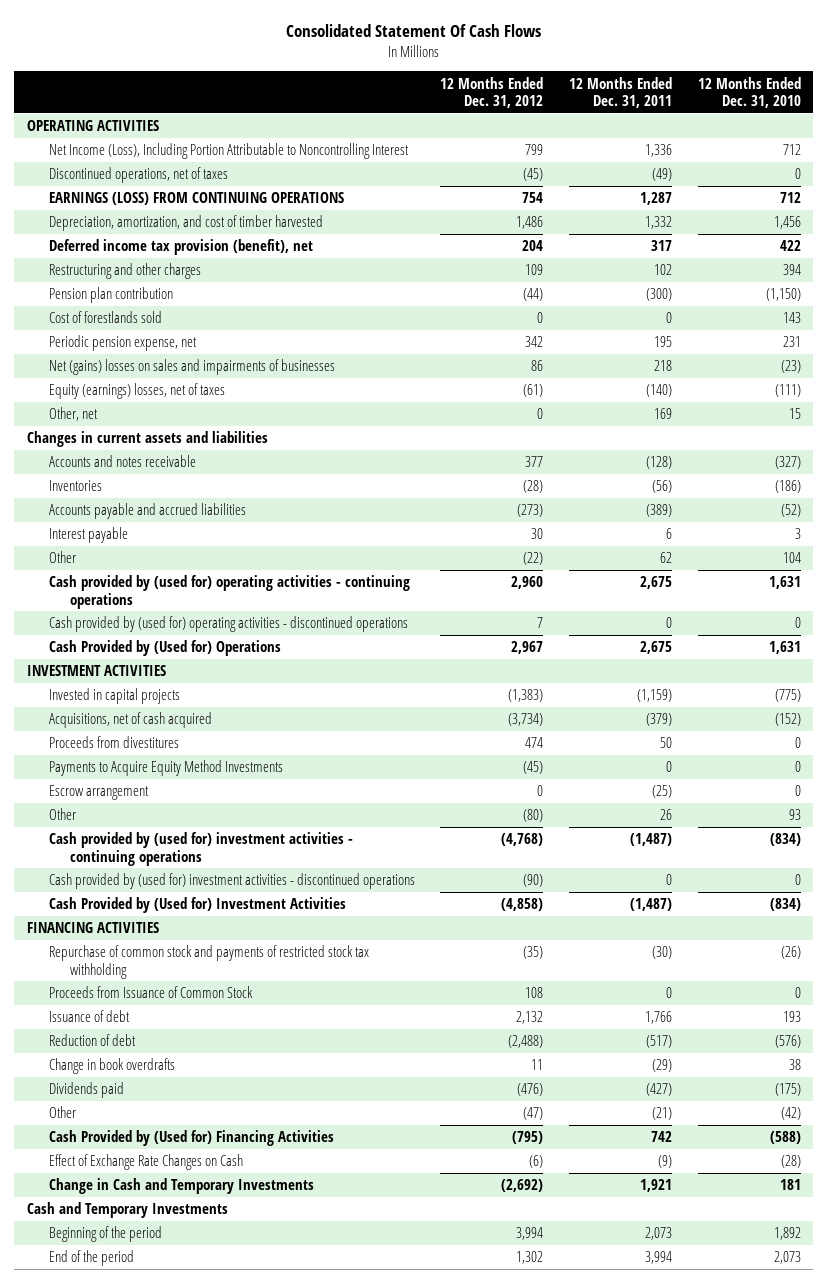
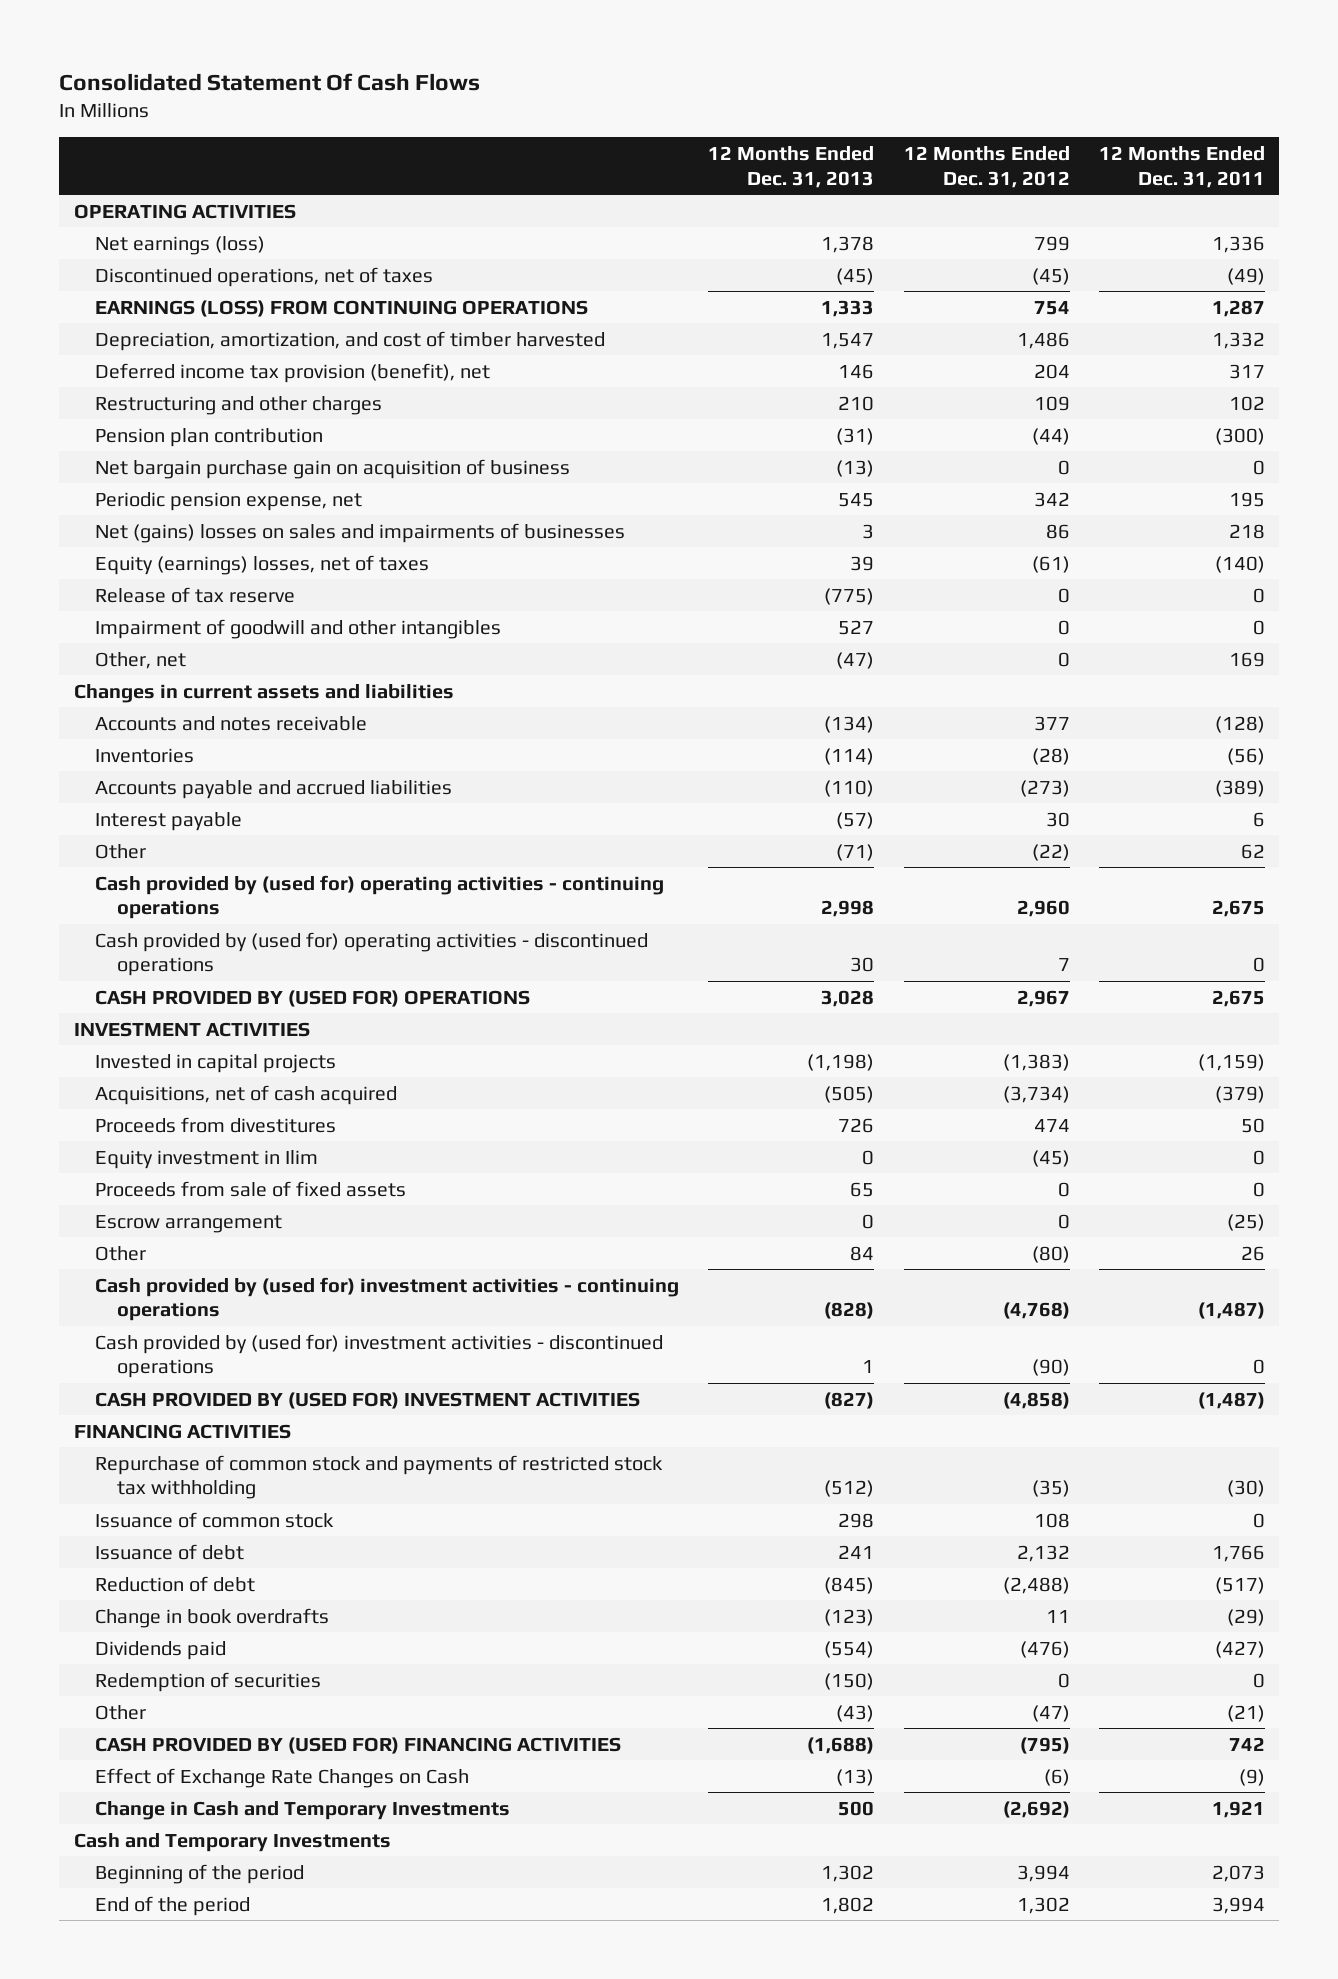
[697,76,801,109] 12 Months Ended Dec. 31, 2010 -> none
none -> [708,145,875,188] 12 Months Ended Dec. 31, 2013
[48,143,409,160] Net Income (Loss), Including Portion Attributable to Noncontrolling Interest -> [95,235,266,255] Net earnings (loss)
[48,311,162,324] Cost of forestlands sold -> none
none -> [95,458,571,479] Net bargain purchase gain on acquisition of business
none -> [95,586,296,603] Release of tax reserve
none -> [95,618,502,639] Impairment of goodwill and other intangibles
[48,640,281,657] Cash Provided by (Used for) Operations -> [95,989,531,1007] CASH PROVIDED BY (USED FOR) OPERATIONS
[48,760,283,777] Payments to Acquire Equity Method Investments -> [95,1149,319,1169] Equity investment in Ilim
none -> [95,1180,407,1197] Proceeds from sale of fixed assets
[48,897,346,914] Cash Provided by (Used for) Investment Activities -> [95,1391,641,1409] CASH PROVIDED BY (USED FOR) INVESTMENT ACTIVITIES
[48,986,253,999] Proceeds from Issuance of Common Stock -> [95,1511,335,1528] Issuance of common stock
none -> [95,1671,322,1692] Redemption of securities
[48,1130,334,1147] Cash Provided by (Used for) Financing Activities -> [95,1736,622,1754] CASH PROVIDED BY (USED FOR) FINANCING ACTIVITIES

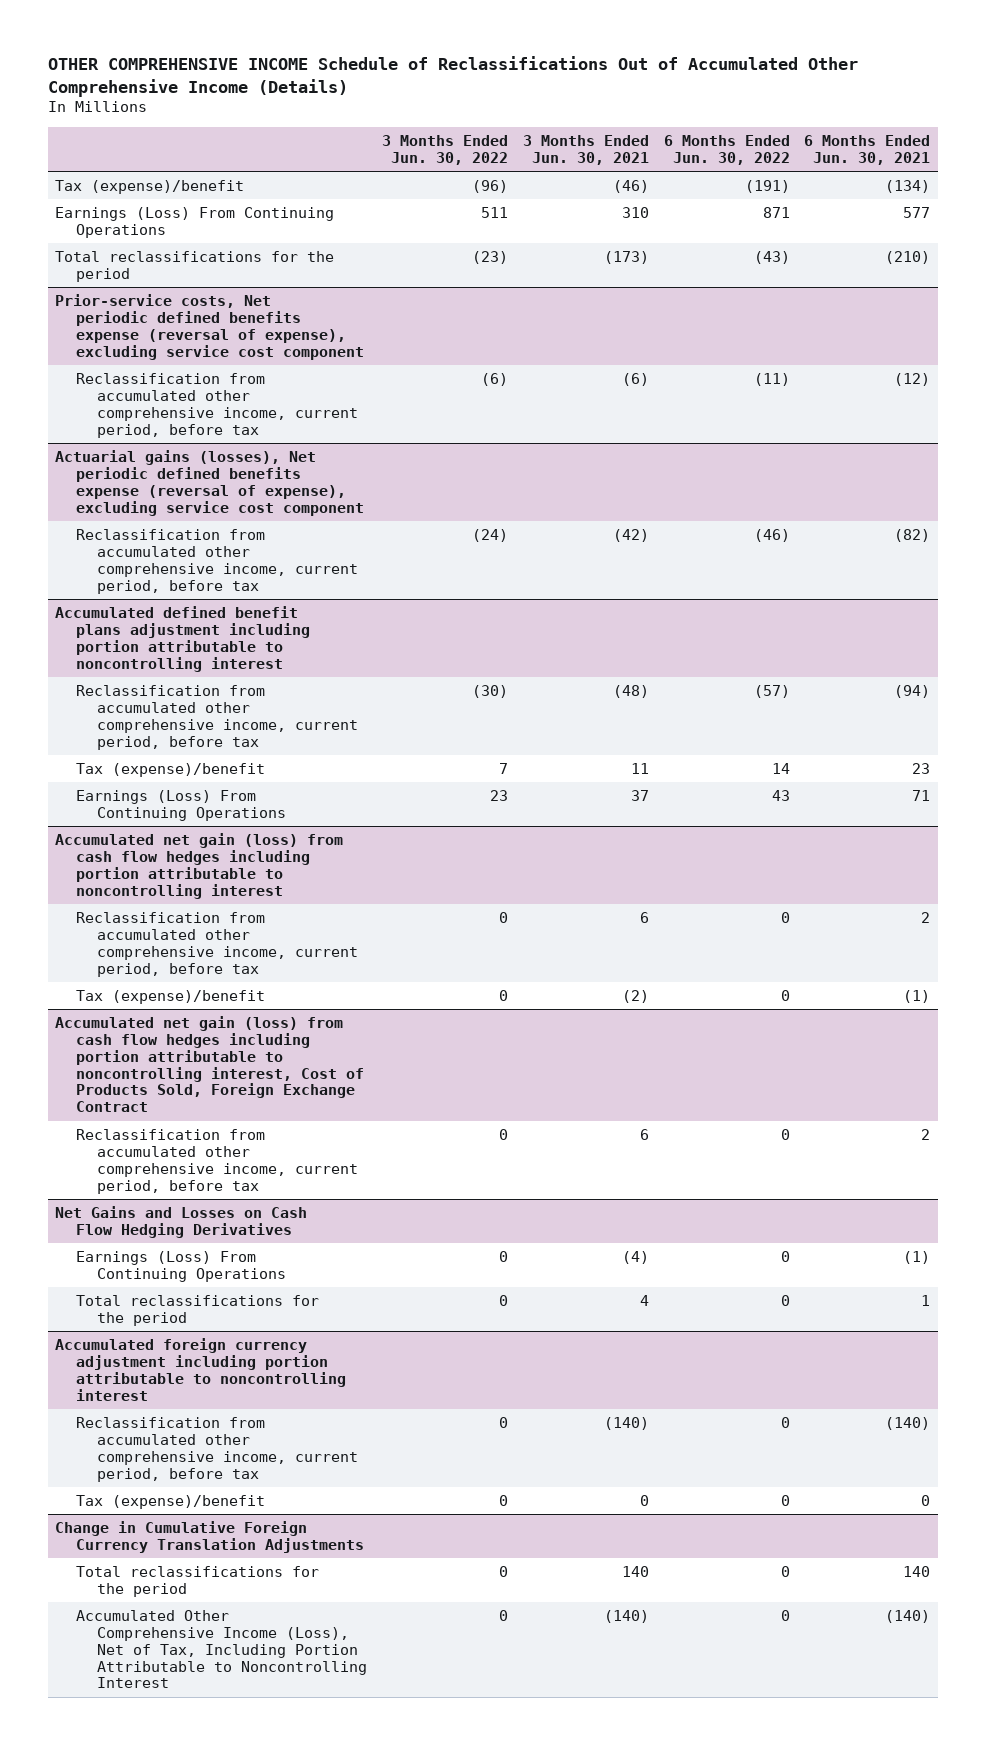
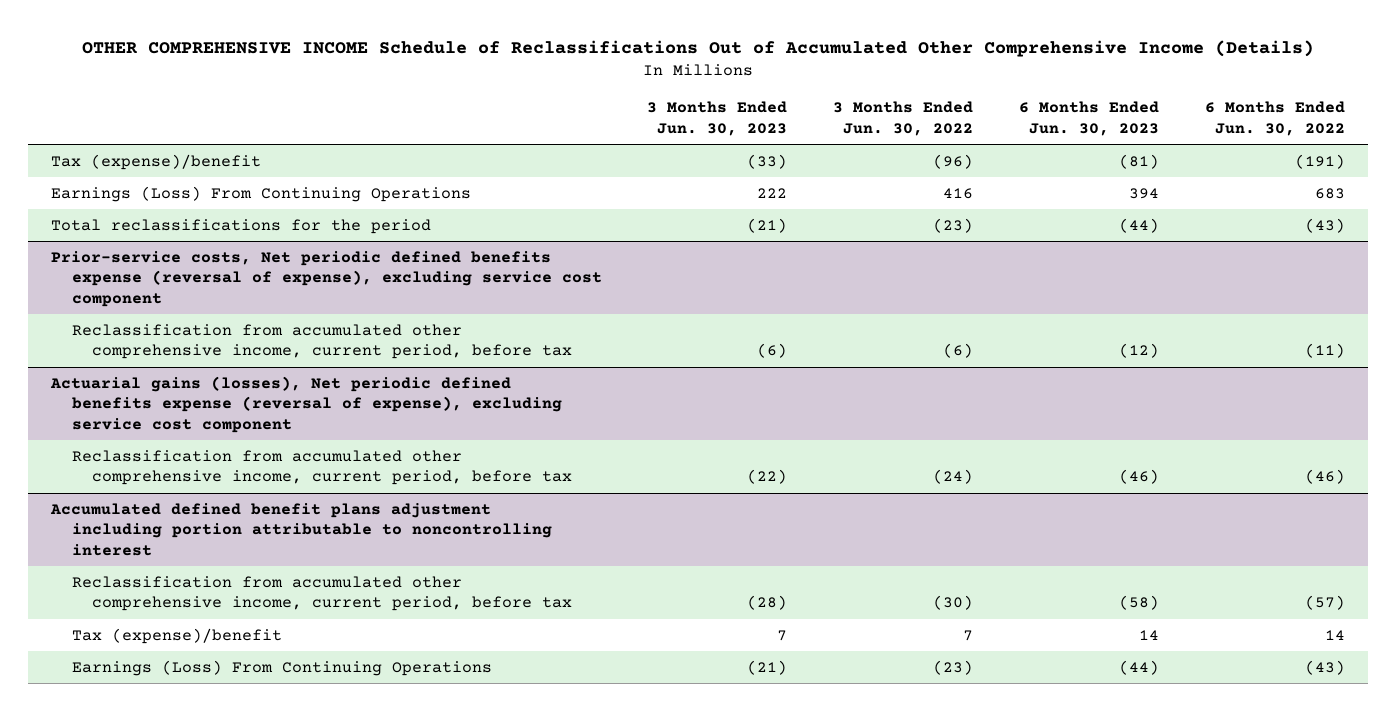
[522,134,649,165] 3 Months Ended Jun. 30, 2021 -> none
[804,134,931,165] 6 Months Ended Jun. 30, 2021 -> none
none -> [647,101,788,136] 3 Months Ended Jun. 30, 2023
none -> [1019,101,1160,136] 6 Months Ended Jun. 30, 2023
[481,206,509,218] 511 -> [943,187,974,199] 416
[762,206,790,218] 871 -> [1315,187,1346,199] 683
[55,832,344,899] Accumulated net gain (loss) from cash flow hedges including portion attributable to noncontrolling interest -> none
[76,911,359,977] Reclassification from accumulated other comprehensive income, current period, before tax -> none
[76,989,266,1004] Tax (expense)/benefit -> none
[55,1015,365,1113] Accumulated net gain (loss) from cash flow hedges including portion attributable to noncontrolling interest, Cost of Products Sold, Foreign Exchange Contract -> none
[76,1128,359,1194] Reclassification from accumulated other comprehensive income, current period, before tax -> none
[55,1205,308,1238] Net Gains and Losses on Cash Flow Hedging Derivatives -> none
[76,1250,287,1282] Earnings (Loss) From Continuing Operations -> none
[76,1294,320,1326] Total reclassifications for the period -> none
[55,1337,347,1401] Accumulated foreign currency adjustment including portion attributable to noncontrolling interest -> none
[76,1416,359,1482] Reclassification from accumulated other comprehensive income, current period, before tax -> none
[76,1494,266,1509] Tax (expense)/benefit -> none
[55,1520,365,1553] Change in Cumulative Foreign Currency Translation Adjustments -> none
[76,1565,320,1597] Total reclassifications for the period -> none
[76,1609,368,1689] Accumulated Other Comprehensive Income (Loss), Net of Tax, Including Portion Attributable to Noncontrolling Interest -> none
[490,789,509,801] 23 -> [933,659,974,675] (23)
[771,789,790,801] 43 -> [1305,659,1346,675] (43)

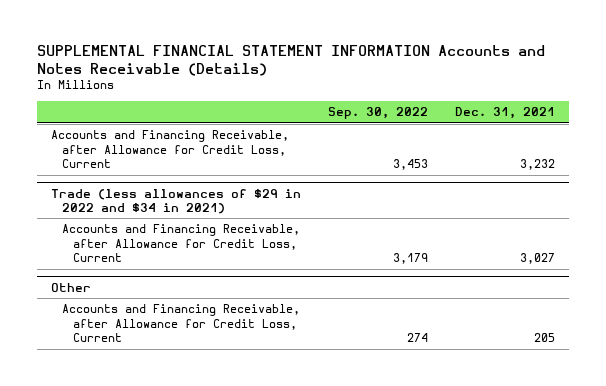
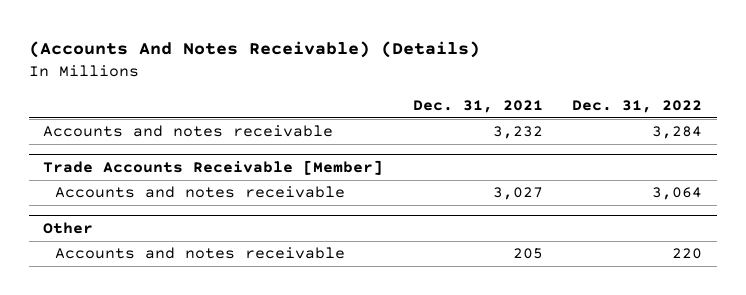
[37,44,546,76] SUPPLEMENTAL FINANCIAL STATEMENT INFORMATION Accounts and Notes Receivable (Details) -> [28,41,480,59] (Accounts And Notes Receivable) (Details)
[328,107,429,120] Sep. 30, 2022 -> none
none -> [572,99,703,113] Dec. 31, 2022
[50,130,289,169] Accounts and Financing Receivable, after Allowance for Credit Loss, Current -> [43,125,334,138] Accounts and notes receivable
[50,188,301,215] Trade (less allowances of $29 in 2022 and $34 in 2021) -> [43,159,384,175] Trade Accounts Receivable [Member]
[61,224,300,263] Accounts and Financing Receivable, after Allowance for Credit Loss, Current -> [55,186,346,199] Accounts and notes receivable
[61,304,300,343] Accounts and Financing Receivable, after Allowance for Credit Loss, Current -> [55,247,346,260] Accounts and notes receivable

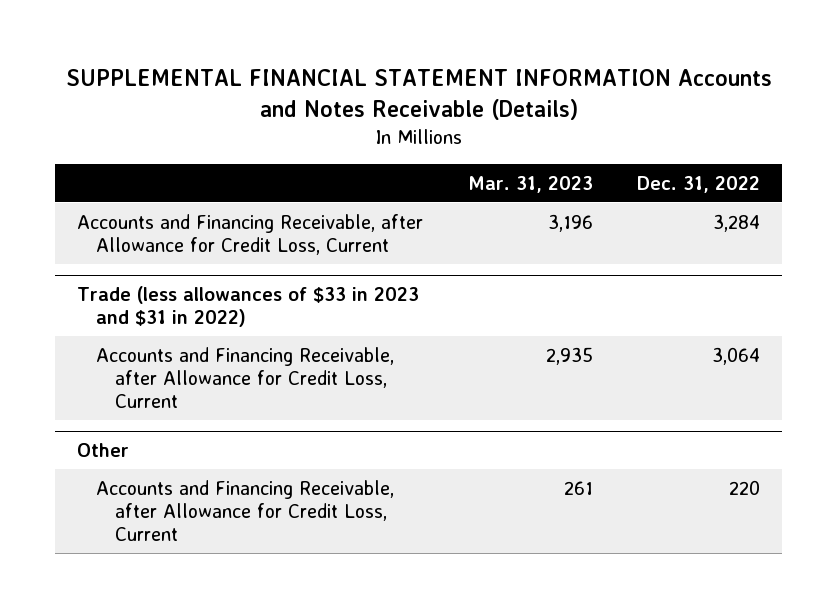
[28,41,480,59] (Accounts And Notes Receivable) (Details) -> [65,68,772,121] SUPPLEMENTAL FINANCIAL STATEMENT INFORMATION Accounts and Notes Receivable (Details)
[412,99,543,113] Dec. 31, 2021 -> none
none -> [467,175,593,193] Mar. 31, 2023
[43,125,334,138] Accounts and notes receivable -> [77,213,424,255] Accounts and Financing Receivable, after Allowance for Credit Loss, Current
[43,159,384,175] Trade Accounts Receivable [Member] -> [77,286,420,328] Trade (less allowances of $33 in 2023 and $31 in 2022)
[55,186,346,199] Accounts and notes receivable -> [95,346,394,408] Accounts and Financing Receivable, after Allowance for Credit Loss, Current
[55,247,346,260] Accounts and notes receivable -> [95,479,394,541] Accounts and Financing Receivable, after Allowance for Credit Loss, Current

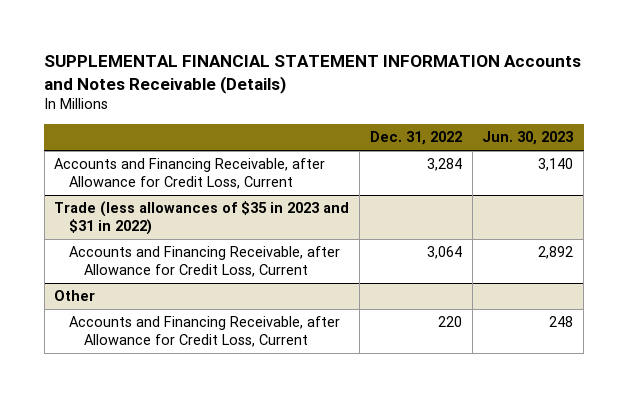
[467,175,593,193] Mar. 31, 2023 -> none
none -> [482,131,574,146] Jun. 30, 2023
[77,286,420,328] Trade (less allowances of $33 in 2023 and $31 in 2022) -> [54,201,350,236] Trade (less allowances of $35 in 2023 and $31 in 2022)

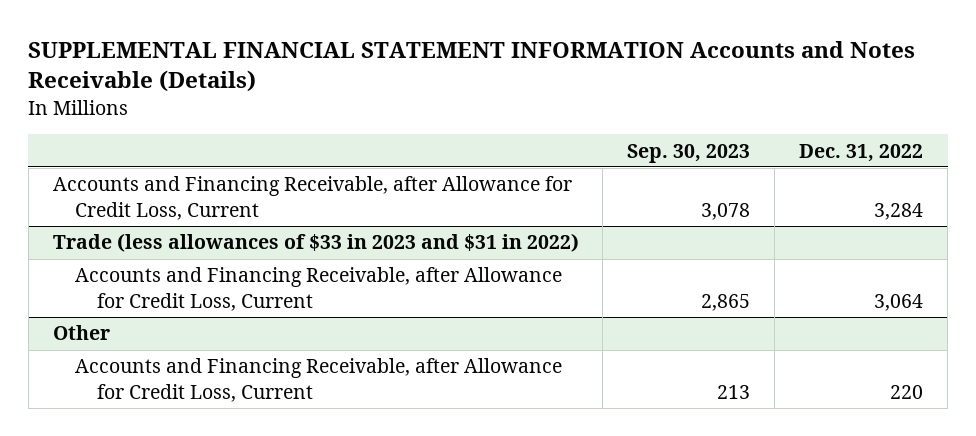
[482,131,574,146] Jun. 30, 2023 -> none
none -> [627,143,751,163] Sep. 30, 2023
[54,201,350,236] Trade (less allowances of $35 in 2023 and $31 in 2022) -> [52,233,579,253] Trade (less allowances of $33 in 2023 and $31 in 2022)

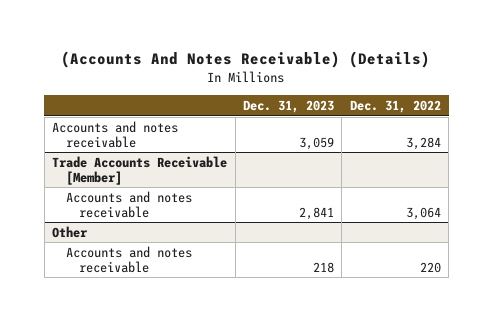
[28,41,916,93] SUPPLEMENTAL FINANCIAL STATEMENT INFORMATION Accounts and Notes Receivable (Details) -> [61,51,431,69] (Accounts And Notes Receivable) (Details)
[627,143,751,163] Sep. 30, 2023 -> none
none -> [242,100,334,114] Dec. 31, 2023
[52,176,572,220] Accounts and Financing Receivable, after Allowance for Credit Loss, Current -> [52,120,179,148] Accounts and notes receivable
[52,233,579,253] Trade (less allowances of $33 in 2023 and $31 in 2022) -> [52,155,228,185] Trade Accounts Receivable [Member]
[74,267,562,311] Accounts and Financing Receivable, after Allowance for Credit Loss, Current -> [65,190,192,218] Accounts and notes receivable
[74,358,562,402] Accounts and Financing Receivable, after Allowance for Credit Loss, Current -> [65,245,192,273] Accounts and notes receivable

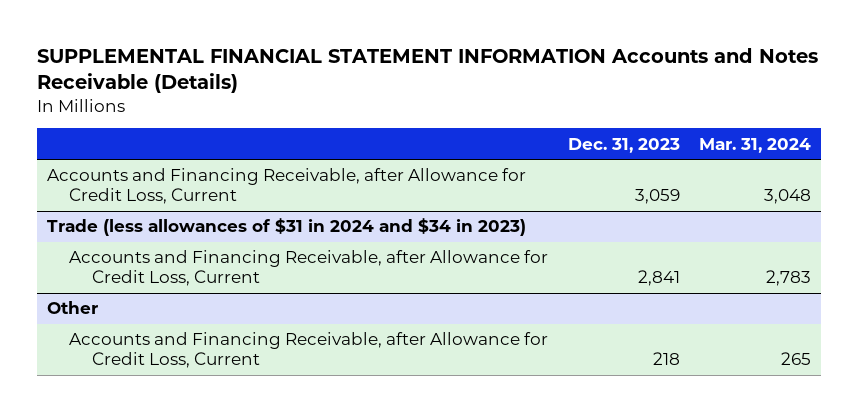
[61,51,431,69] (Accounts And Notes Receivable) (Details) -> [36,47,818,93] SUPPLEMENTAL FINANCIAL STATEMENT INFORMATION Accounts and Notes Receivable (Details)
[349,100,441,114] Dec. 31, 2022 -> none
none -> [699,137,812,153] Mar. 31, 2024
[52,120,179,148] Accounts and notes receivable -> [46,168,526,205] Accounts and Financing Receivable, after Allowance for Credit Loss, Current
[52,155,228,185] Trade Accounts Receivable [Member] -> [46,218,526,237] Trade (less allowances of $31 in 2024 and $34 in 2023)
[65,190,192,218] Accounts and notes receivable -> [69,250,549,287] Accounts and Financing Receivable, after Allowance for Credit Loss, Current
[65,245,192,273] Accounts and notes receivable -> [69,332,549,369] Accounts and Financing Receivable, after Allowance for Credit Loss, Current

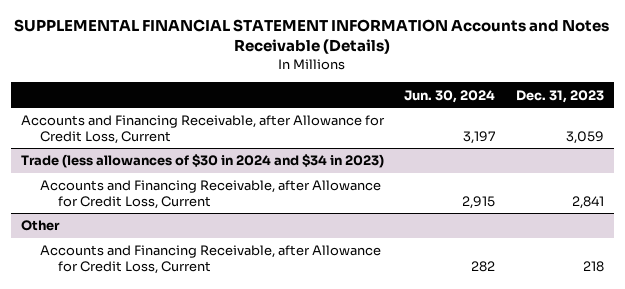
[699,137,812,153] Mar. 31, 2024 -> none
none -> [404,89,496,103] Jun. 30, 2024
[46,218,526,237] Trade (less allowances of $31 in 2024 and $34 in 2023) -> [20,154,384,169] Trade (less allowances of $30 in 2024 and $34 in 2023)

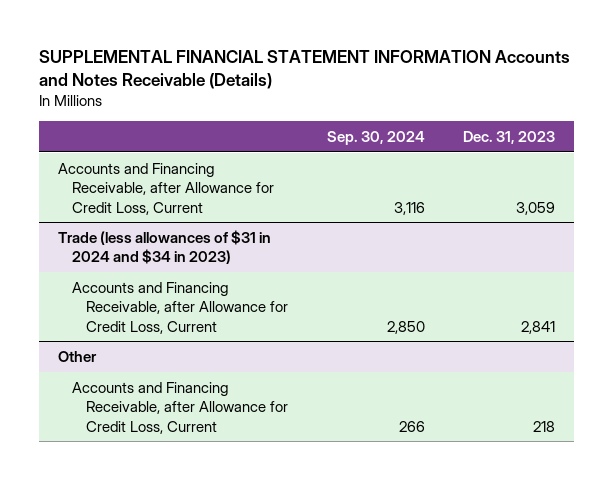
[404,89,496,103] Jun. 30, 2024 -> none
none -> [326,130,425,145] Sep. 30, 2024
[20,154,384,169] Trade (less allowances of $30 in 2024 and $34 in 2023) -> [58,229,272,265] Trade (less allowances of $31 in 2024 and $34 in 2023)

